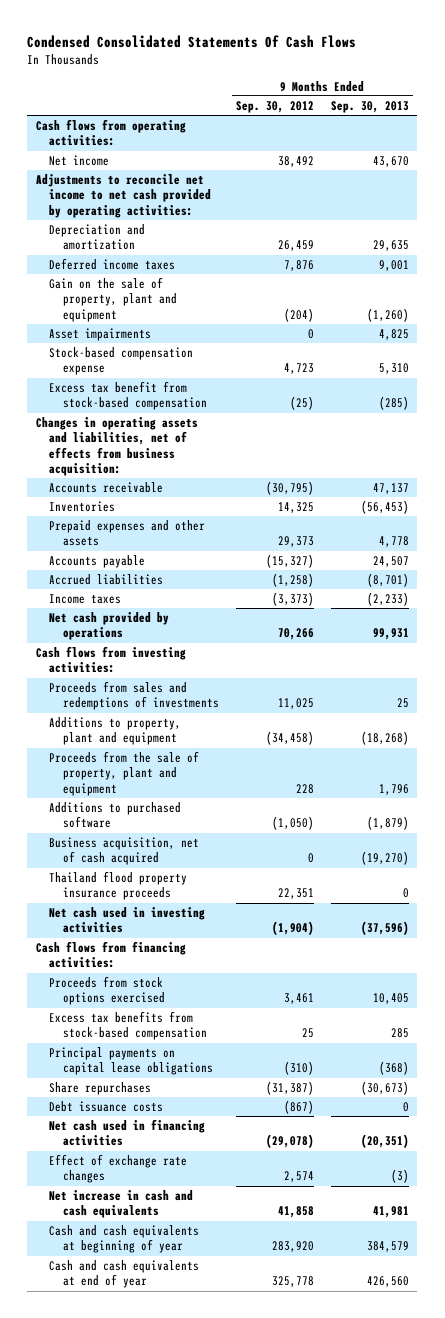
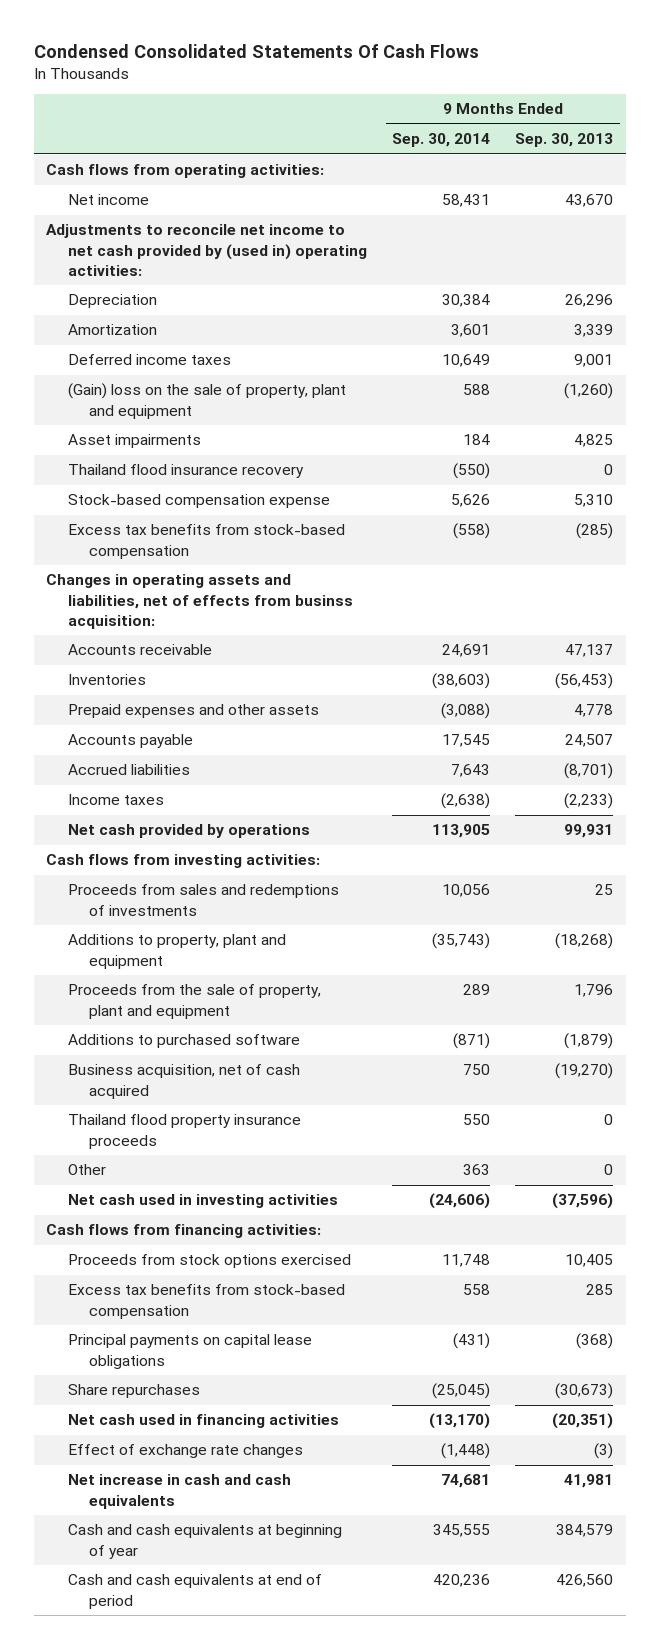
[235,100,314,113] Sep. 30, 2012 -> none
none -> [392,133,491,148] Sep. 30, 2014
[49,224,146,251] Depreciation and amortization -> none
[35,174,212,218] Adjustments to reconcile net income to net cash provided by operating activities: -> [46,224,367,276] Adjustments to reconcile net income to net cash provided by (used in) operating activities:
none -> [67,294,157,309] Depreciation
none -> [67,324,157,336] Amortization
[49,277,177,322] Gain on the sale of property, plant and equipment -> [67,383,346,419] (Gain) loss on the sale of property, plant and equipment
none -> [67,464,304,479] Thailand flood insurance recovery
[49,381,207,411] Excess tax benefit from stock-based compensation -> [67,524,345,559] Excess tax benefits from stock-based compensation
[35,417,198,477] Changes in operating assets and liabilities, net of effects from business acquisition: -> [46,574,353,629] Changes in operating assets and liabilities, net of effects from businss acquisition:
none -> [67,1164,106,1176] Other
[49,1101,164,1113] Debt issuance costs -> none
[49,1260,200,1289] Cash and cash equivalents at end of year -> [67,1574,322,1609] Cash and cash equivalents at end of period

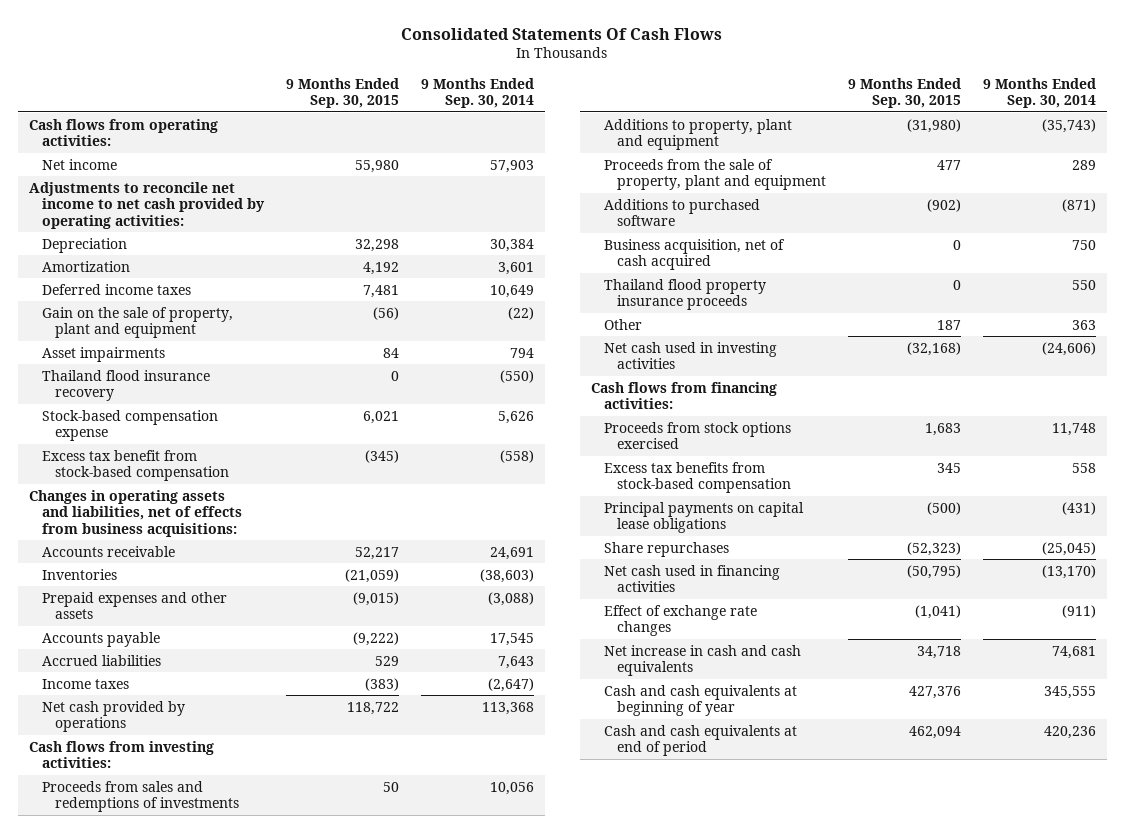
[33,43,479,58] Condensed Consolidated Statements Of Cash Flows -> [401,27,723,40] Consolidated Statements Of Cash Flows
[515,133,614,148] Sep. 30, 2013 -> none
none -> [286,77,400,109] 9 Months Ended Sep. 30, 2015
[442,194,491,208] 58,431 -> [490,159,535,173] 57,903
[46,224,367,276] Adjustments to reconcile net income to net cash provided by (used in) operating activities: -> [29,181,266,229] Adjustments to reconcile net income to net cash provided by operating activities:
[67,383,346,419] (Gain) loss on the sale of property, plant and equipment -> [42,306,234,339] Gain on the sale of property, plant and equipment
[463,384,491,396] 588 -> [508,306,535,320] (22)
[463,434,491,446] 184 -> [510,347,535,358] 794
[67,524,345,559] Excess tax benefits from stock-based compensation -> [42,449,230,482] Excess tax benefit from stock-based compensation
[46,574,353,629] Changes in operating assets and liabilities, net of effects from businss acquisition: -> [29,489,243,537] Changes in operating assets and liabilities, net of effects from business acquisitions:
[441,793,491,810] (2,638) -> [488,677,535,692] (2,647)
[432,824,491,839] 113,905 -> [482,701,535,715] 113,368
[441,1443,491,1460] (1,448) -> [1061,604,1096,618] (911)

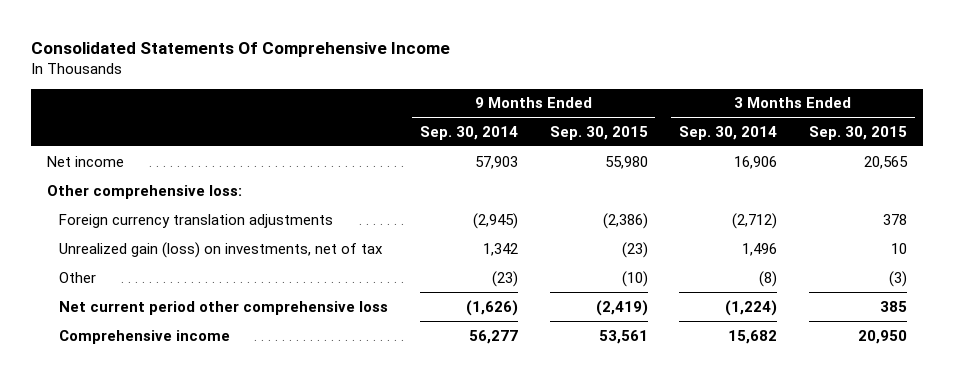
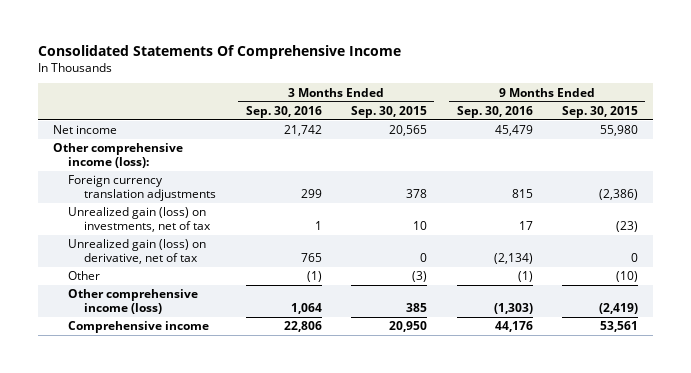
[419,125,518,140] Sep. 30, 2014 -> none
[679,125,778,140] Sep. 30, 2014 -> none
none -> [245,105,322,118] Sep. 30, 2016
none -> [456,105,533,118] Sep. 30, 2016
[46,184,242,199] Other comprehensive loss: -> [52,143,183,169] Other comprehensive income (loss):
none -> [68,239,207,265] Unrealized gain (loss) on derivative, net of tax
[59,300,389,315] Net current period other comprehensive loss -> [68,289,199,315] Other comprehensive income (loss)

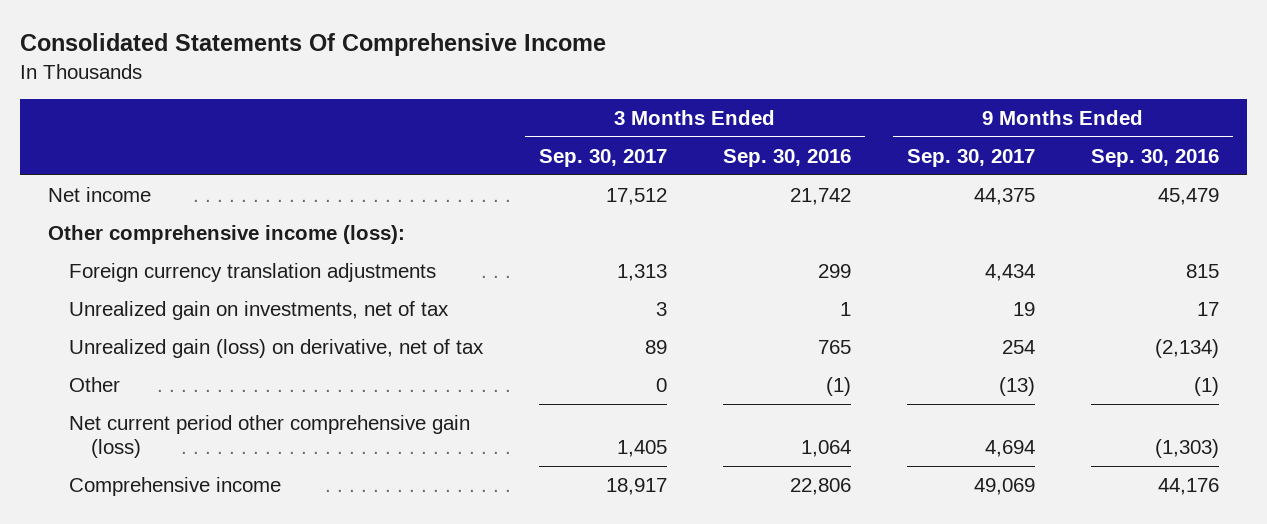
[351,105,428,118] Sep. 30, 2015 -> none
[562,105,639,118] Sep. 30, 2015 -> none
none -> [539,148,668,167] Sep. 30, 2017
none -> [907,148,1036,167] Sep. 30, 2017
[68,207,212,233] Unrealized gain (loss) on investments, net of tax -> [69,300,450,320] Unrealized gain on investments, net of tax
[68,289,199,315] Other comprehensive income (loss) -> [69,414,471,459] Net current period other comprehensive gain (loss)

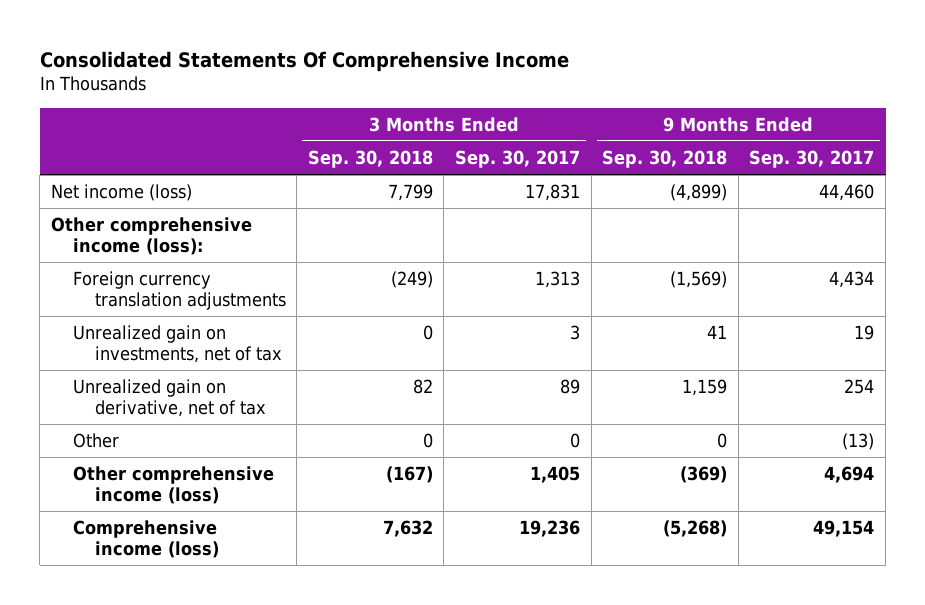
[723,148,852,167] Sep. 30, 2016 -> none
[1091,148,1220,167] Sep. 30, 2016 -> none
none -> [307,149,433,168] Sep. 30, 2018
none -> [602,149,728,168] Sep. 30, 2018
[47,186,151,202] Net income -> [50,183,192,201] Net income (loss)
[606,187,668,205] 17,512 -> [524,183,580,201] 17,831
[974,187,1036,205] 44,375 -> [819,183,875,201] 44,460
[69,338,485,358] Unrealized gain (loss) on derivative, net of tax -> [72,378,266,417] Unrealized gain on derivative, net of tax
[69,414,471,459] Net current period other comprehensive gain (loss) -> [72,465,274,504] Other comprehensive income (loss)
[69,476,282,496] Comprehensive income -> [72,519,219,558] Comprehensive income (loss)
[606,477,668,495] 18,917 -> [518,519,580,537] 19,236
[974,477,1036,495] 49,069 -> [813,519,875,537] 49,154

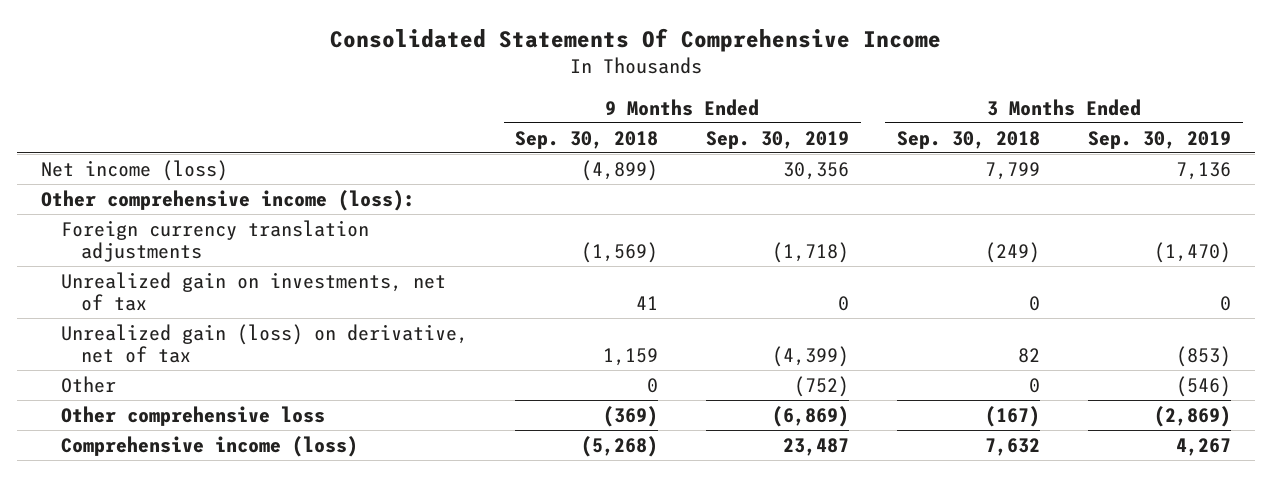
[454,149,580,168] Sep. 30, 2017 -> none
[749,149,875,168] Sep. 30, 2017 -> none
none -> [706,130,850,149] Sep. 30, 2019
none -> [1087,130,1231,149] Sep. 30, 2019
[72,378,266,417] Unrealized gain on derivative, net of tax -> [60,323,468,364] Unrealized gain (loss) on derivative, net of tax
[72,465,274,504] Other comprehensive income (loss) -> [60,405,325,426] Other comprehensive loss

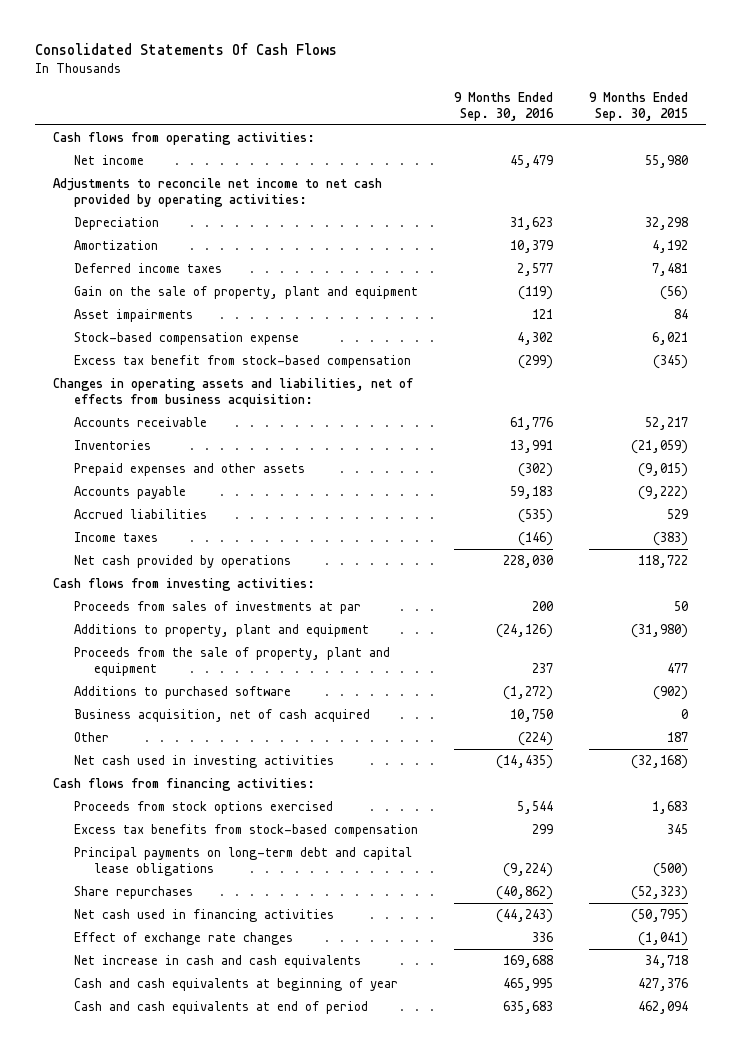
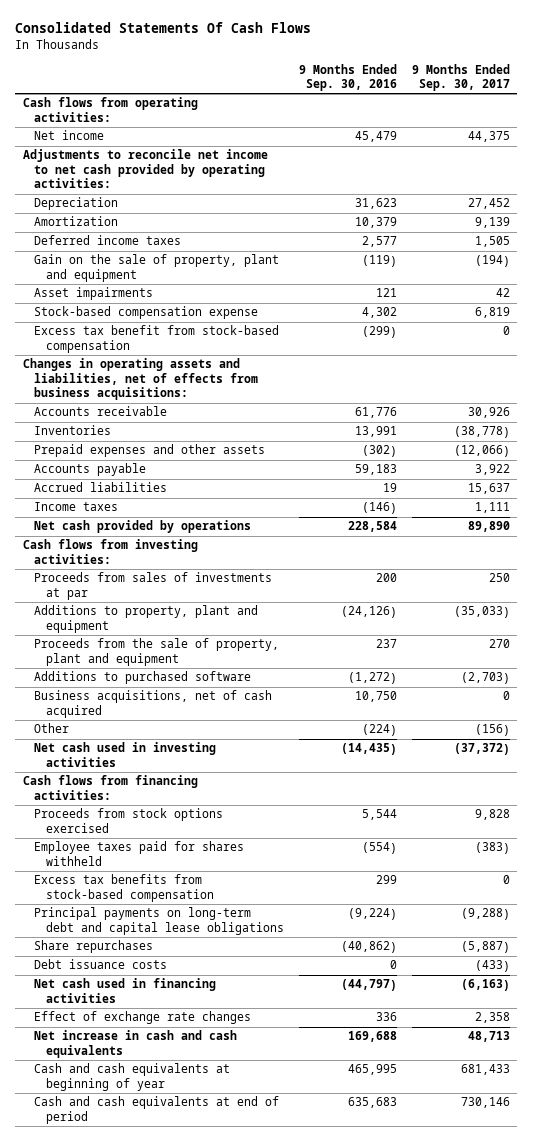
[589,91,689,122] 9 Months Ended Sep. 30, 2015 -> none
none -> [411,63,510,92] 9 Months Ended Sep. 30, 2017
[53,377,414,408] Changes in operating assets and liabilities, net of effects from business acquisition: -> [23,358,259,401] Changes in operating assets and liabilities, net of effects from business acquisitions:
[517,508,553,523] (535) -> [382,483,397,493] 19
[502,554,553,568] 228,030 -> [347,521,397,533] 228,584
[73,708,370,722] Business acquisition, net of cash acquired -> [34,690,273,718] Business acquisitions, net of cash acquired
none -> [34,841,245,866] Employee taxes paid for shares withheld
none -> [34,959,168,970] Debt issuance costs
[495,908,553,923] (44,243) -> [340,979,397,992] (44,797)

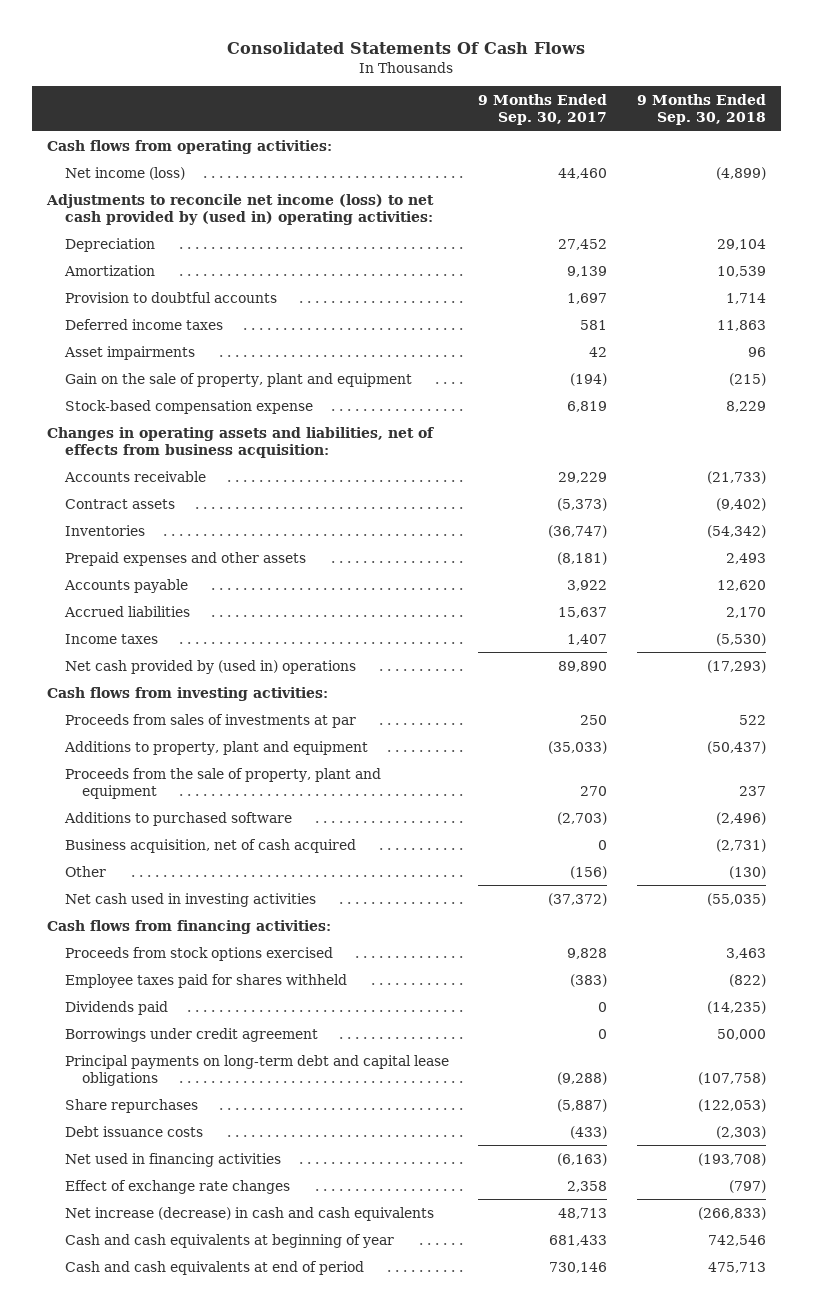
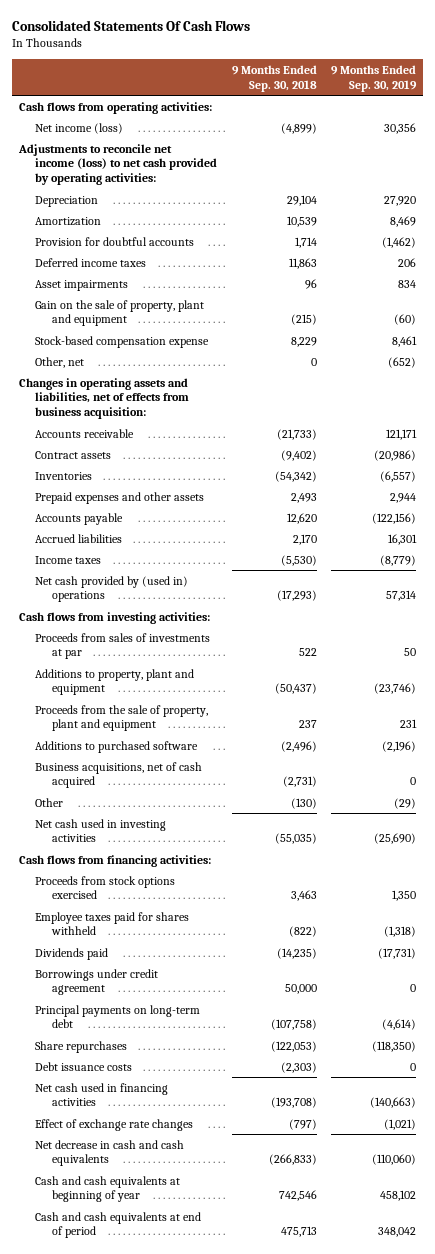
[478,94,608,126] 9 Months Ended Sep. 30, 2017 -> none
none -> [330,64,417,92] 9 Months Ended Sep. 30, 2019
[46,193,435,225] Adjustments to reconcile net income (loss) to net cash provided by (used in) operating activities: -> [17,143,218,186] Adjustments to reconcile net income (loss) to net cash provided by operating activities:
[64,291,277,303] Provision to doubtful accounts -> [35,236,195,246] Provision for doubtful accounts
none -> [35,356,85,368] Other, net
[64,838,356,853] Business acquisition, net of cash acquired -> [35,761,203,789] Business acquisitions, net of cash acquired
[64,1054,449,1086] Principal payments on long-term debt and capital lease obligations -> [35,1004,201,1029] Principal payments on long-term debt
[64,1152,281,1167] Net used in financing activities -> [35,1082,169,1107] Net cash used in financing activities
[64,1206,434,1221] Net increase (decrease) in cash and cash equivalents -> [35,1139,185,1167] Net decrease in cash and cash equivalents

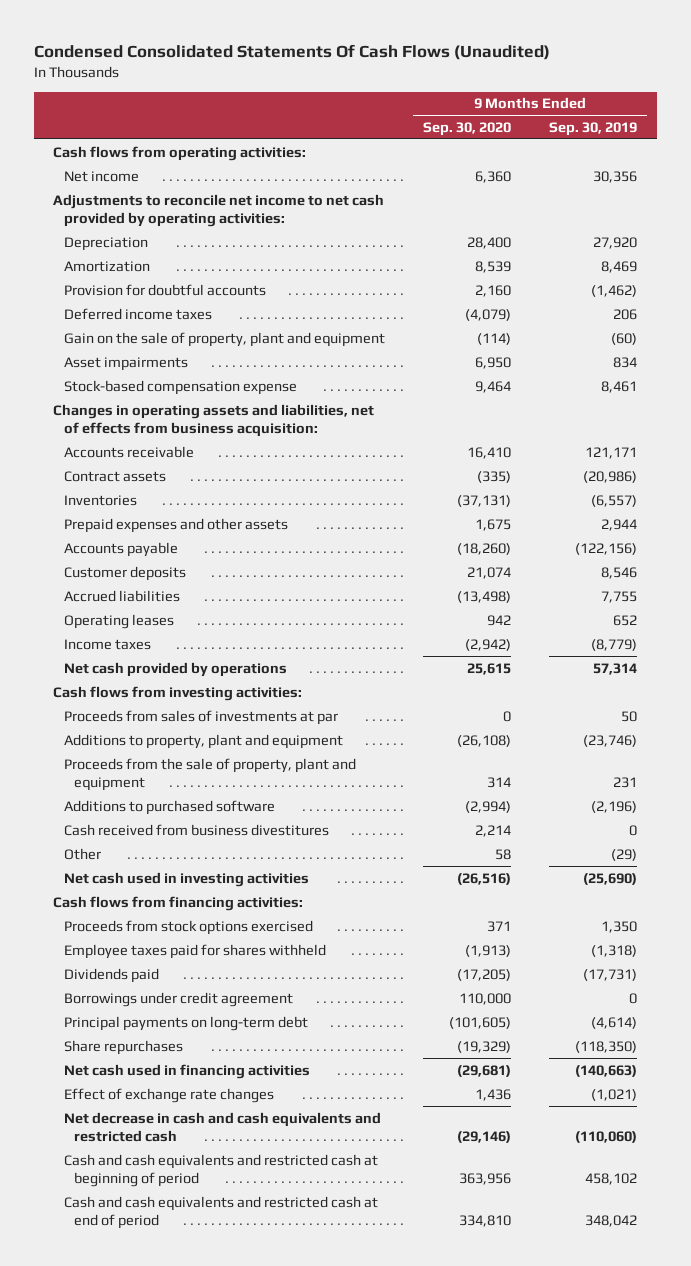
[11,19,250,31] Consolidated Statements Of Cash Flows -> [34,43,551,60] Condensed Consolidated Statements Of Cash Flows (Unaudited)
[231,64,317,92] 9 Months Ended Sep. 30, 2018 -> none
none -> [422,121,511,136] Sep. 30, 2020
[35,122,124,134] Net income (loss) -> [63,170,139,182] Net income
[17,143,218,186] Adjustments to reconcile net income (loss) to net cash provided by operating activities: -> [53,193,385,227] Adjustments to reconcile net income to net cash provided by operating activities:
[35,279,129,291] Asset impairments -> [63,356,188,371] Asset impairments
[35,356,85,368] Other, net -> none
none -> [63,565,186,581] Customer deposits
[387,533,417,545] 16,301 -> [601,590,638,603] 7,755
none -> [63,613,174,629] Operating leases
[35,575,189,603] Net cash provided by (used in) operations -> [63,661,287,677] Net cash provided by operations
[35,761,203,789] Business acquisitions, net of cash acquired -> none
none -> [63,823,329,836] Cash received from business divestitures
[35,1061,133,1071] Debt issuance costs -> none
[35,1139,185,1167] Net decrease in cash and cash equivalents -> [63,1111,381,1142] Net decrease in cash and cash equivalents and restricted cash
[35,1175,181,1203] Cash and cash equivalents at beginning of year -> [63,1153,378,1187] Cash and cash equivalents and restricted cash at beginning of period
[35,1211,202,1239] Cash and cash equivalents at end of period -> [63,1195,378,1229] Cash and cash equivalents and restricted cash at end of period

